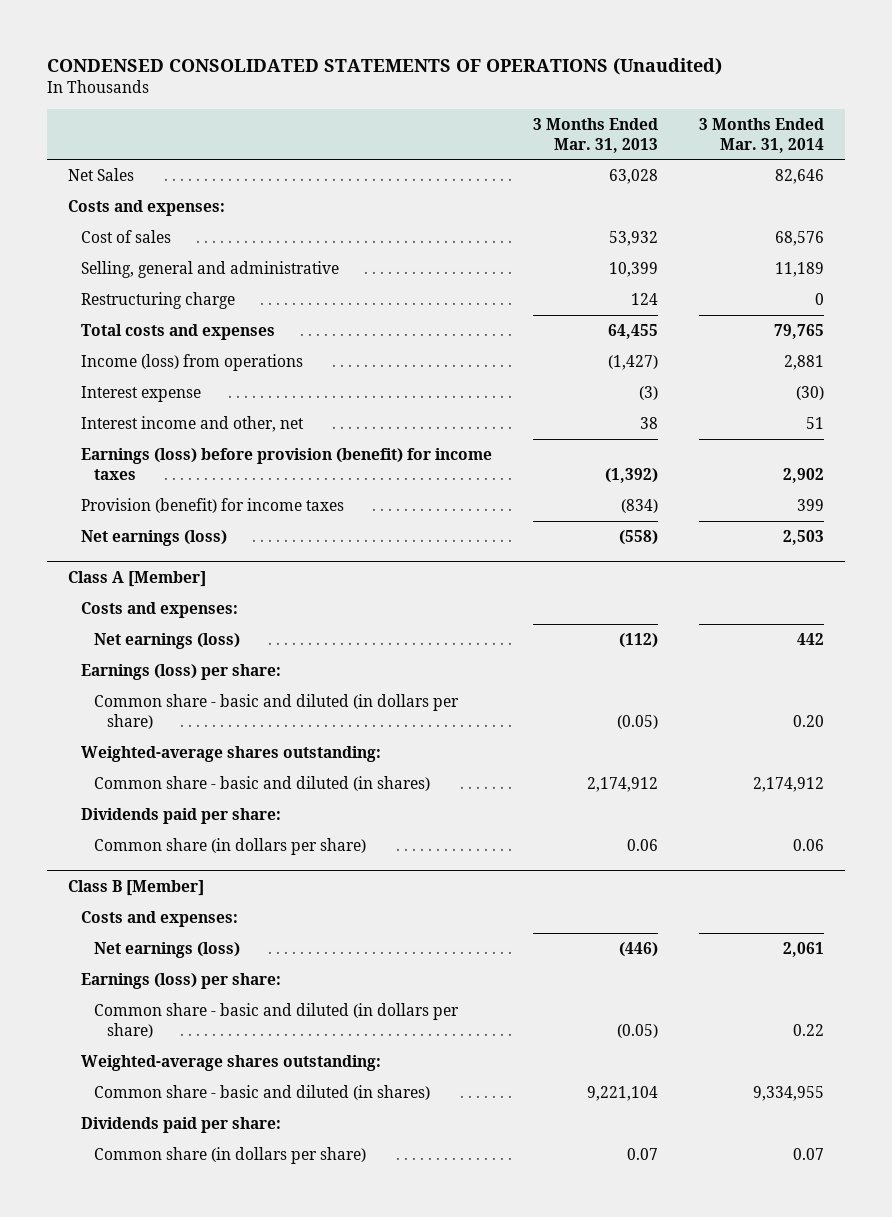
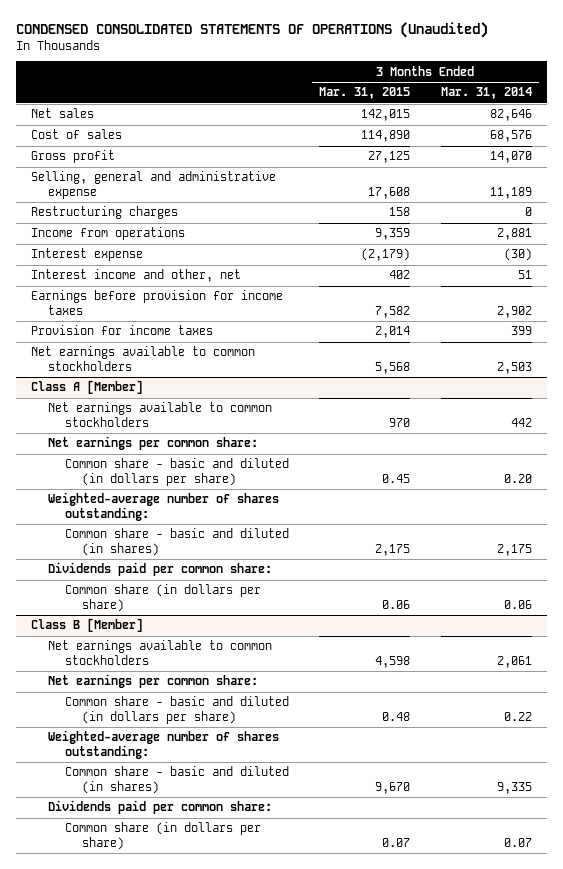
[533,117,659,153] 3 Months Ended Mar. 31, 2013 -> none
none -> [319,87,411,100] Mar. 31, 2015
[67,200,225,217] Costs and expenses: -> none
[67,168,134,182] Net Sales -> [31,108,95,119] Net sales
[80,324,275,341] Total costs and expenses -> none
none -> [31,150,116,164] Gross profit
[80,261,339,279] Selling, general and administrative -> [31,171,277,199] Selling, general and administrative expense
[80,292,235,310] Restructuring charge -> [31,206,179,220] Restructuring charges
[80,354,303,372] Income (loss) from operations -> [31,227,186,241] Income from operations
[80,448,492,480] Earnings (loss) before provision (benefit) for income taxes -> [31,290,284,315] Earnings before provision for income taxes
[80,498,344,514] Provision (benefit) for income taxes -> [31,325,214,336] Provision for income taxes
[80,530,227,547] Net earnings (loss) -> [31,346,256,371] Net earnings available to common stockholders
[80,602,238,619] Costs and expenses: -> none
[93,633,240,650] Net earnings (loss) -> [48,402,273,427] Net earnings available to common stockholders
[80,664,281,681] Earnings (loss) per share: -> [48,436,259,451] Net earnings per common share:
[80,746,381,763] Weighted-average shares outstanding: -> [48,492,280,521] Weighted-average number of shares outstanding:
[753,777,825,793] 2,174,912 -> [496,543,532,556] 2,175
[80,808,281,825] Dividends paid per share: -> [48,562,273,577] Dividends paid per common share:
[80,911,238,928] Costs and expenses: -> none
[93,942,240,959] Net earnings (loss) -> [48,640,273,665] Net earnings available to common stockholders
[80,973,281,990] Earnings (loss) per share: -> [48,674,259,689] Net earnings per common share:
[80,1055,381,1072] Weighted-average shares outstanding: -> [48,730,280,759] Weighted-average number of shares outstanding:
[753,1086,825,1102] 9,334,955 -> [496,781,532,794] 9,335
[80,1117,281,1134] Dividends paid per share: -> [48,800,273,815] Dividends paid per common share:

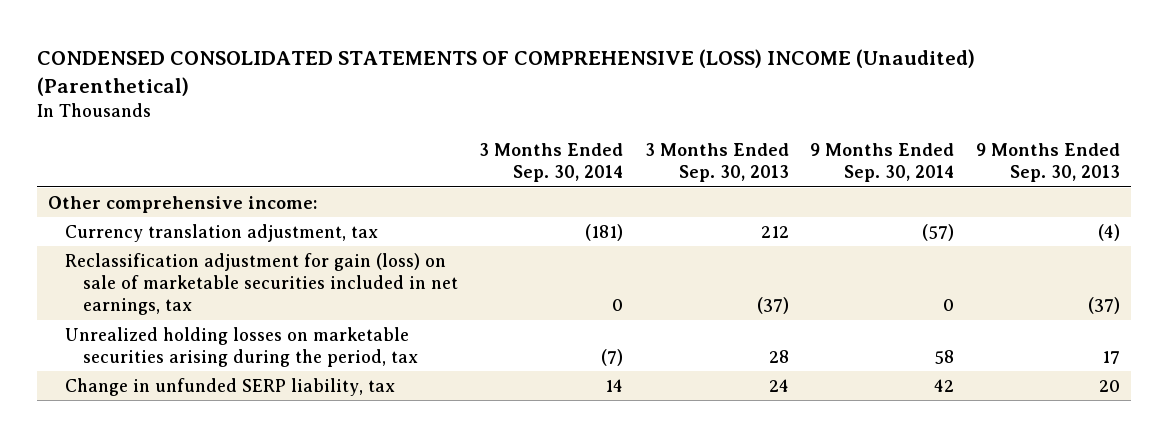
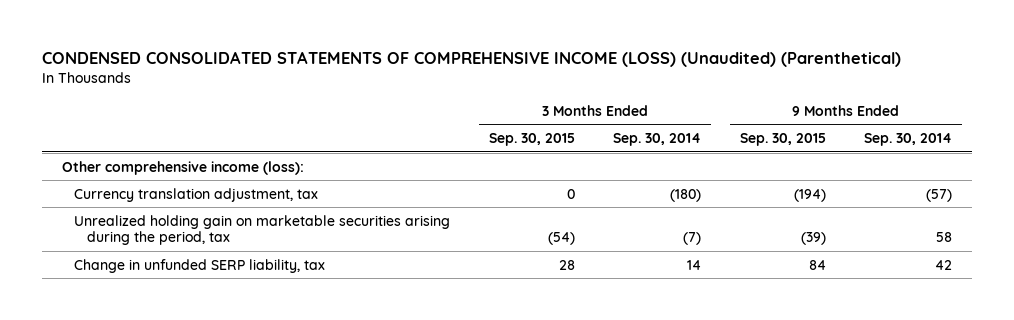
[37,49,976,97] CONDENSED CONSOLIDATED STATEMENTS OF COMPREHENSIVE (LOSS) INCOME (Unaudited) (Parenthetical) -> [42,51,902,68] CONDENSED CONSOLIDATED STATEMENTS OF COMPREHENSIVE INCOME (LOSS) (Unaudited) (Parenthetical)
[644,143,789,183] 3 Months Ended Sep. 30, 2013 -> none
[975,143,1120,183] 9 Months Ended Sep. 30, 2013 -> none
none -> [488,133,575,147] Sep. 30, 2015
none -> [739,133,826,147] Sep. 30, 2015
[65,252,458,316] Reclassification adjustment for gain (loss) on sale of marketable securities included in net earnings, tax -> none
[47,195,317,213] Other comprehensive income: -> [61,160,304,175] Other comprehensive income (loss):
[585,223,624,241] (181) -> [670,188,702,202] (180)
[65,326,418,368] Unrealized holding losses on marketable securities arising during the period, tax -> [74,214,451,246] Unrealized holding gain on marketable securities arising during the period, tax

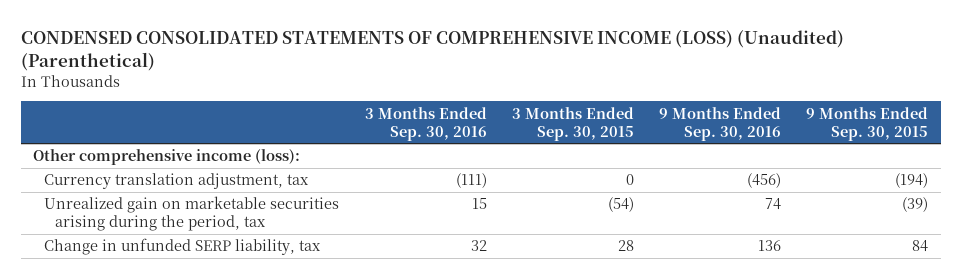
[613,133,702,147] Sep. 30, 2014 -> none
[864,133,953,147] Sep. 30, 2014 -> none
none -> [364,106,487,141] 3 Months Ended Sep. 30, 2016
none -> [658,106,781,141] 9 Months Ended Sep. 30, 2016
[74,214,451,246] Unrealized holding gain on marketable securities arising during the period, tax -> [44,196,340,232] Unrealized gain on marketable securities arising during the period, tax

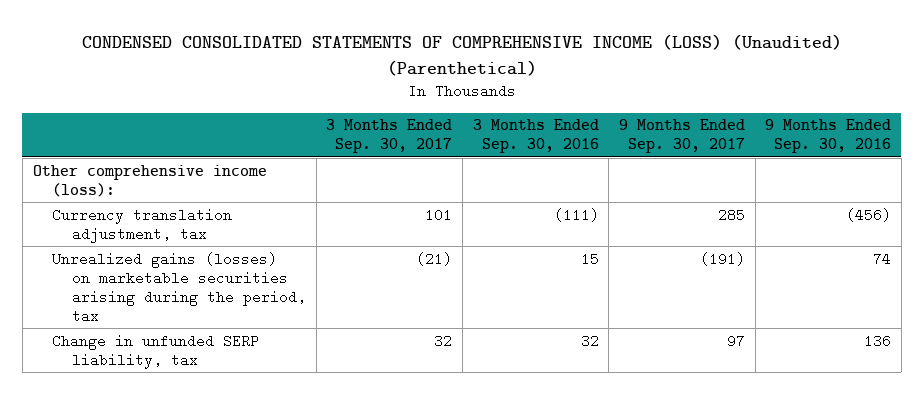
[511,106,634,141] 3 Months Ended Sep. 30, 2015 -> none
[806,106,929,141] 9 Months Ended Sep. 30, 2015 -> none
none -> [326,119,453,154] 3 Months Ended Sep. 30, 2017
none -> [618,119,745,154] 9 Months Ended Sep. 30, 2017
[44,196,340,232] Unrealized gain on marketable securities arising during the period, tax -> [52,251,307,323] Unrealized gains (losses) on marketable securities arising during the period, tax

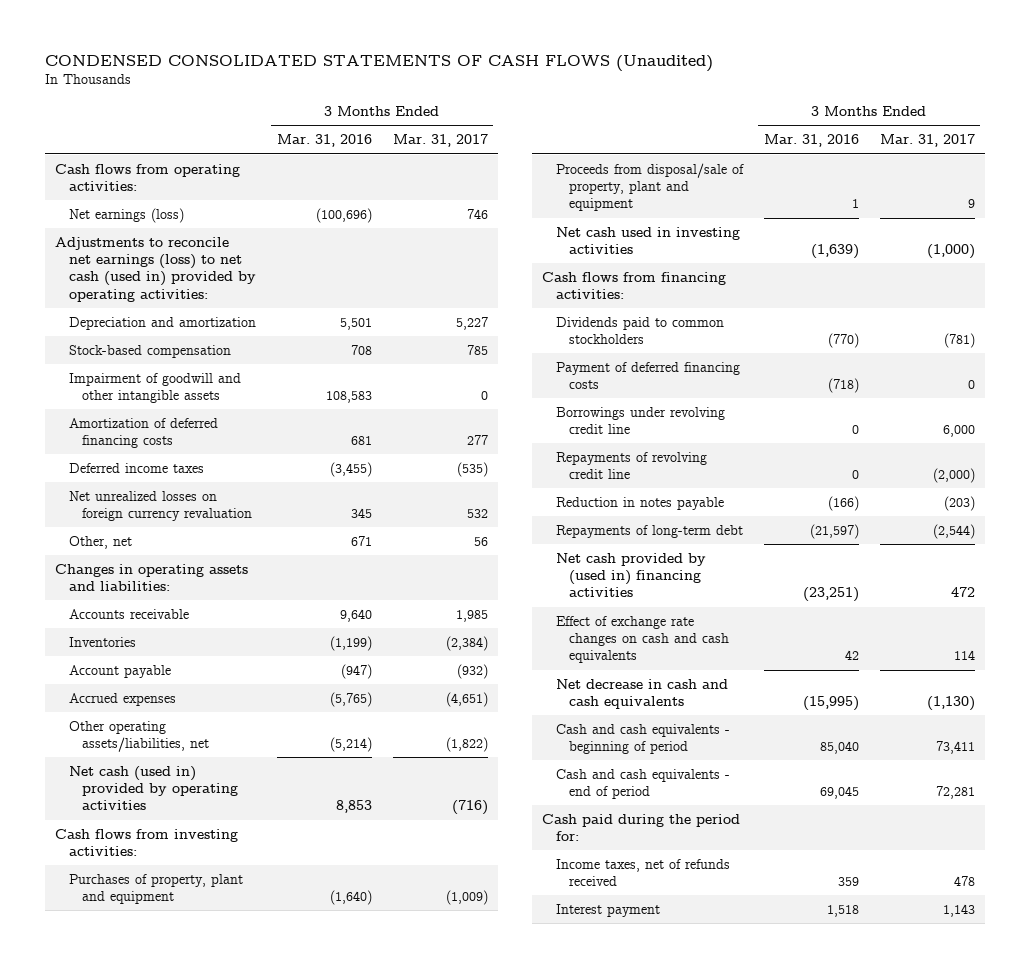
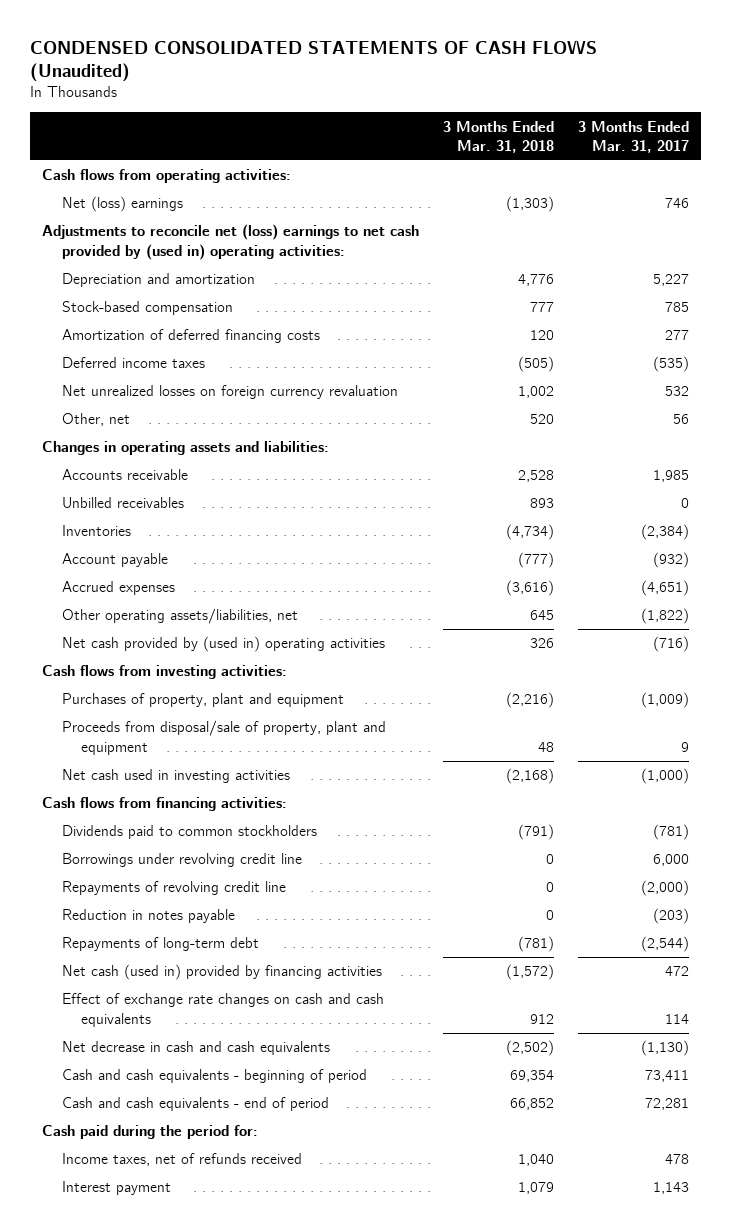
[276,134,372,148] Mar. 31, 2016 -> none
none -> [442,120,554,153] 3 Months Ended Mar. 31, 2018
[68,207,184,223] Net earnings (loss) -> [61,196,183,213] Net (loss) earnings
[55,236,256,302] Adjustments to reconcile net earnings (loss) to net cash (used in) provided by operating activities: -> [42,224,420,260] Adjustments to reconcile net (loss) earnings to net cash provided by (used in) operating activities:
[68,372,241,404] Impairment of goodwill and other intangible assets -> none
none -> [61,497,184,509] Unbilled receivables
[68,765,238,811] Net cash (used in) provided by operating activities -> [61,636,385,653] Net cash provided by (used in) operating activities
[555,361,740,390] Payment of deferred financing costs -> none
[555,552,706,598] Net cash provided by (used in) financing activities -> [61,964,382,981] Net cash (used in) provided by financing activities

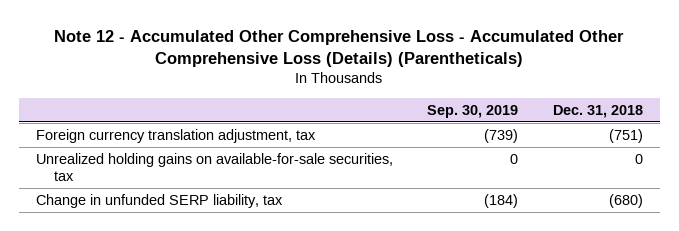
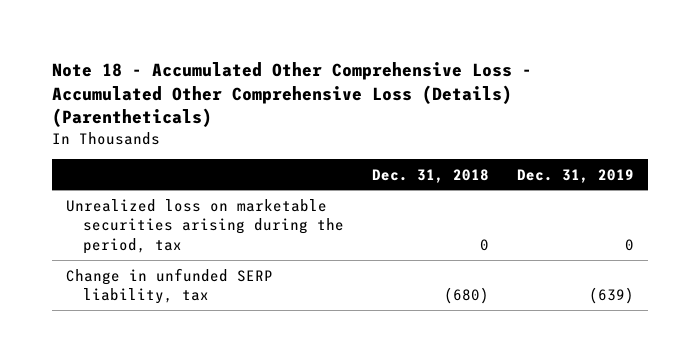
[54,29,625,67] Note 12 - Accumulated Other Comprehensive Loss - Accumulated Other Comprehensive Loss (Details) (Parentheticals) -> [52,62,533,128] Note 18 - Accumulated Other Comprehensive Loss - Accumulated Other Comprehensive Loss (Details) (Parentheticals)
[427,104,519,118] Sep. 30, 2019 -> none
none -> [516,168,634,183] Dec. 31, 2019
[36,128,317,143] Foreign currency translation adjustment, tax -> none
[36,152,394,181] Unrealized holding gains on available-for-sale securities, tax -> [66,198,344,254] Unrealized loss on marketable securities arising during the period, tax

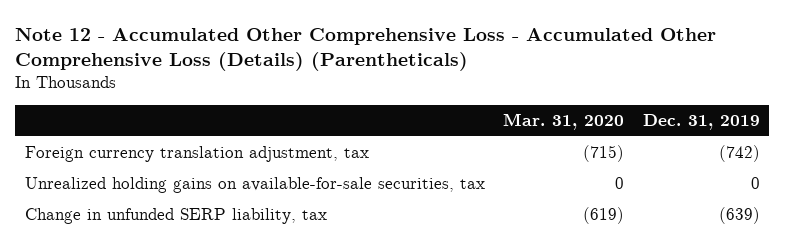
[52,62,533,128] Note 18 - Accumulated Other Comprehensive Loss - Accumulated Other Comprehensive Loss (Details) (Parentheticals) -> [15,27,717,72] Note 12 - Accumulated Other Comprehensive Loss - Accumulated Other Comprehensive Loss (Details) (Parentheticals)
[371,168,489,183] Dec. 31, 2018 -> none
none -> [503,112,625,130] Mar. 31, 2020
none -> [24,146,369,163] Foreign currency translation adjustment, tax
[66,198,344,254] Unrealized loss on marketable securities arising during the period, tax -> [24,177,485,194] Unrealized holding gains on available-for-sale securities, tax

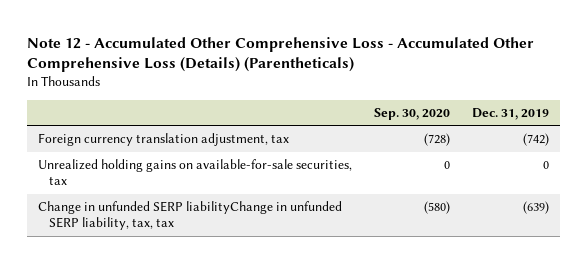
[503,112,625,130] Mar. 31, 2020 -> none
none -> [374,107,451,120] Sep. 30, 2020
[24,208,327,225] Change in unfunded SERP liability, tax -> [38,201,343,231] Change in unfunded SERP liabilityChange in unfunded SERP liability, tax, tax

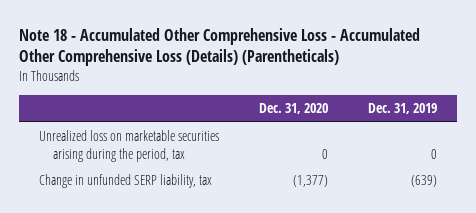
[26,36,534,73] Note 12 - Accumulated Other Comprehensive Loss - Accumulated Other Comprehensive Loss (Details) (Parentheticals) -> [19,27,421,67] Note 18 - Accumulated Other Comprehensive Loss - Accumulated Other Comprehensive Loss (Details) (Parentheticals)
[374,107,451,120] Sep. 30, 2020 -> none
none -> [259,103,329,115] Dec. 31, 2020
[38,133,290,147] Foreign currency translation adjustment, tax -> none
[38,159,353,186] Unrealized holding gains on available-for-sale securities, tax -> [39,130,220,162] Unrealized loss on marketable securities arising during the period, tax
[38,201,343,231] Change in unfunded SERP liabilityChange in unfunded SERP liability, tax, tax -> [39,174,213,189] Change in unfunded SERP liability, tax

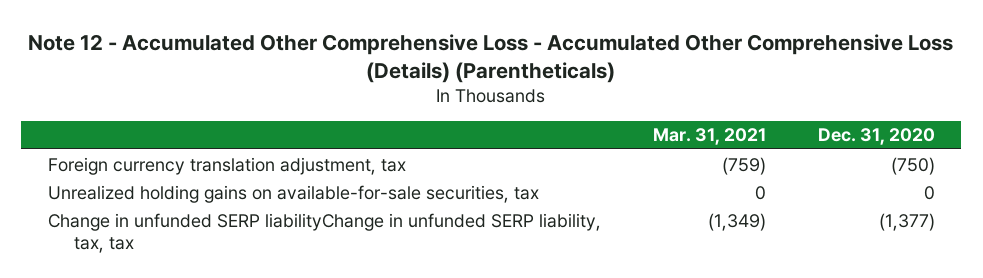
[19,27,421,67] Note 18 - Accumulated Other Comprehensive Loss - Accumulated Other Comprehensive Loss (Details) (Parentheticals) -> [28,33,954,83] Note 12 - Accumulated Other Comprehensive Loss - Accumulated Other Comprehensive Loss (Details) (Parentheticals)
[367,103,437,115] Dec. 31, 2019 -> none
none -> [652,128,766,146] Mar. 31, 2021
none -> [47,156,406,175] Foreign currency translation adjustment, tax
[39,130,220,162] Unrealized loss on marketable securities arising during the period, tax -> [47,184,539,203] Unrealized holding gains on available-for-sale securities, tax
[39,174,213,189] Change in unfunded SERP liability, tax -> [47,212,601,253] Change in unfunded SERP liabilityChange in unfunded SERP liability, tax, tax

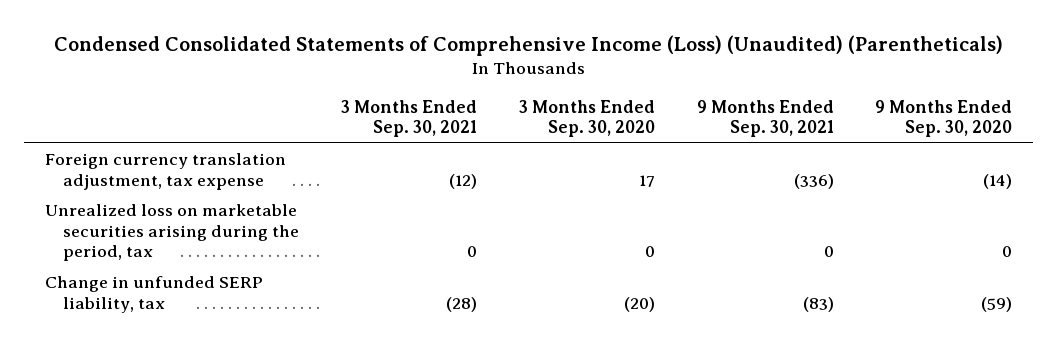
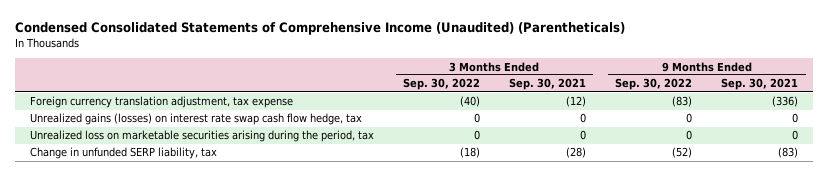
[53,34,1003,56] Condensed Consolidated Statements of Comprehensive Income (Loss) (Unaudited) (Parentheticals) -> [15,22,626,36] Condensed Consolidated Statements of Comprehensive Income (Unaudited) (Parentheticals)
[518,99,655,138] 3 Months Ended Sep. 30, 2020 -> none
[875,99,1013,138] 9 Months Ended Sep. 30, 2020 -> none
none -> [402,78,480,91] Sep. 30, 2022
none -> [615,78,693,91] Sep. 30, 2022
none -> [29,113,362,126] Unrealized gains (losses) on interest rate swap cash flow hedge, tax

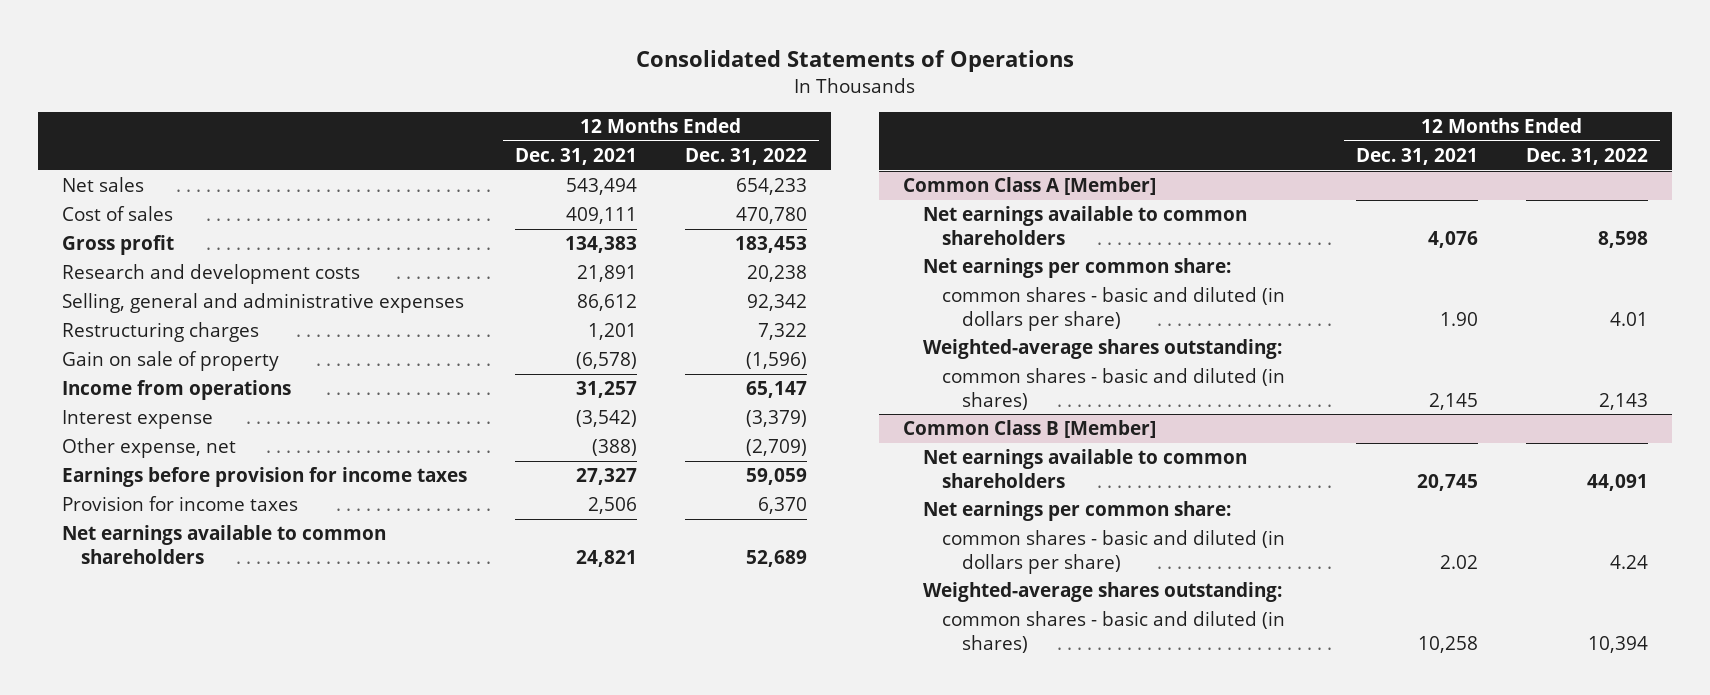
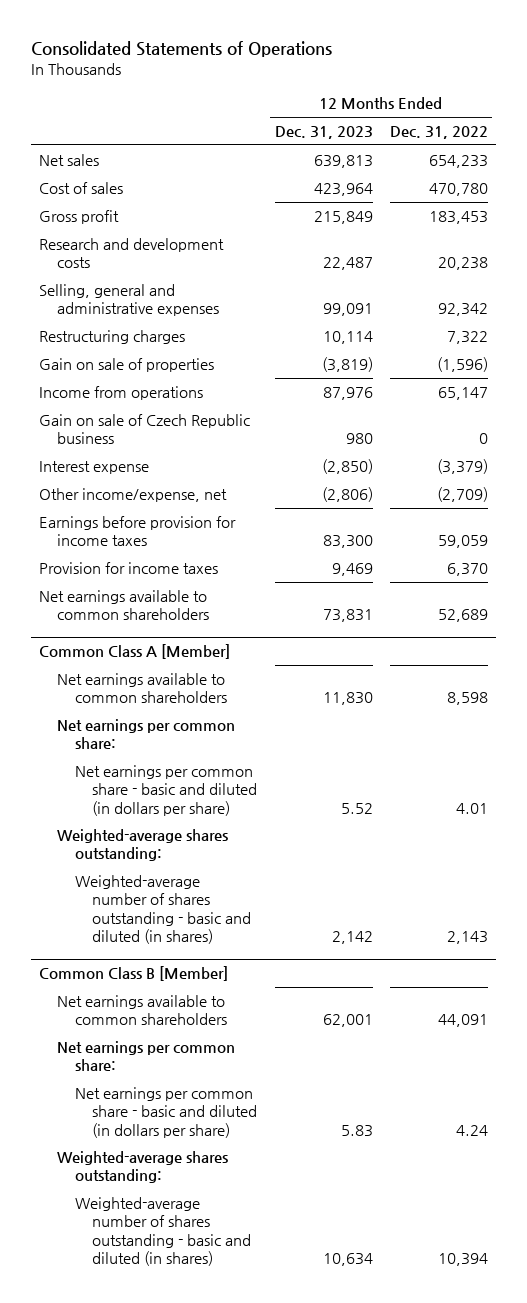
[514,147,637,165] Dec. 31, 2021 -> none
none -> [274,126,373,140] Dec. 31, 2023
[61,351,279,372] Gain on sale of property -> [39,358,215,373] Gain on sale of properties
none -> [39,414,251,445] Gain on sale of Czech Republic business
[61,438,236,459] Other expense, net -> [39,488,228,503] Other income/expense, net
[942,287,1286,331] common shares - basic and diluted (in dollars per share) -> [74,765,258,816] Net earnings per common share - basic and diluted (in dollars per share)
[942,368,1286,410] common shares - basic and diluted (in shares) -> [74,875,252,945] Weighted-average number of shares outstanding - basic and diluted (in shares)
[942,530,1286,574] common shares - basic and diluted (in dollars per share) -> [74,1087,258,1138] Net earnings per common share - basic and diluted (in dollars per share)
[942,611,1286,653] common shares - basic and diluted (in shares) -> [74,1197,252,1267] Weighted-average number of shares outstanding - basic and diluted (in shares)

